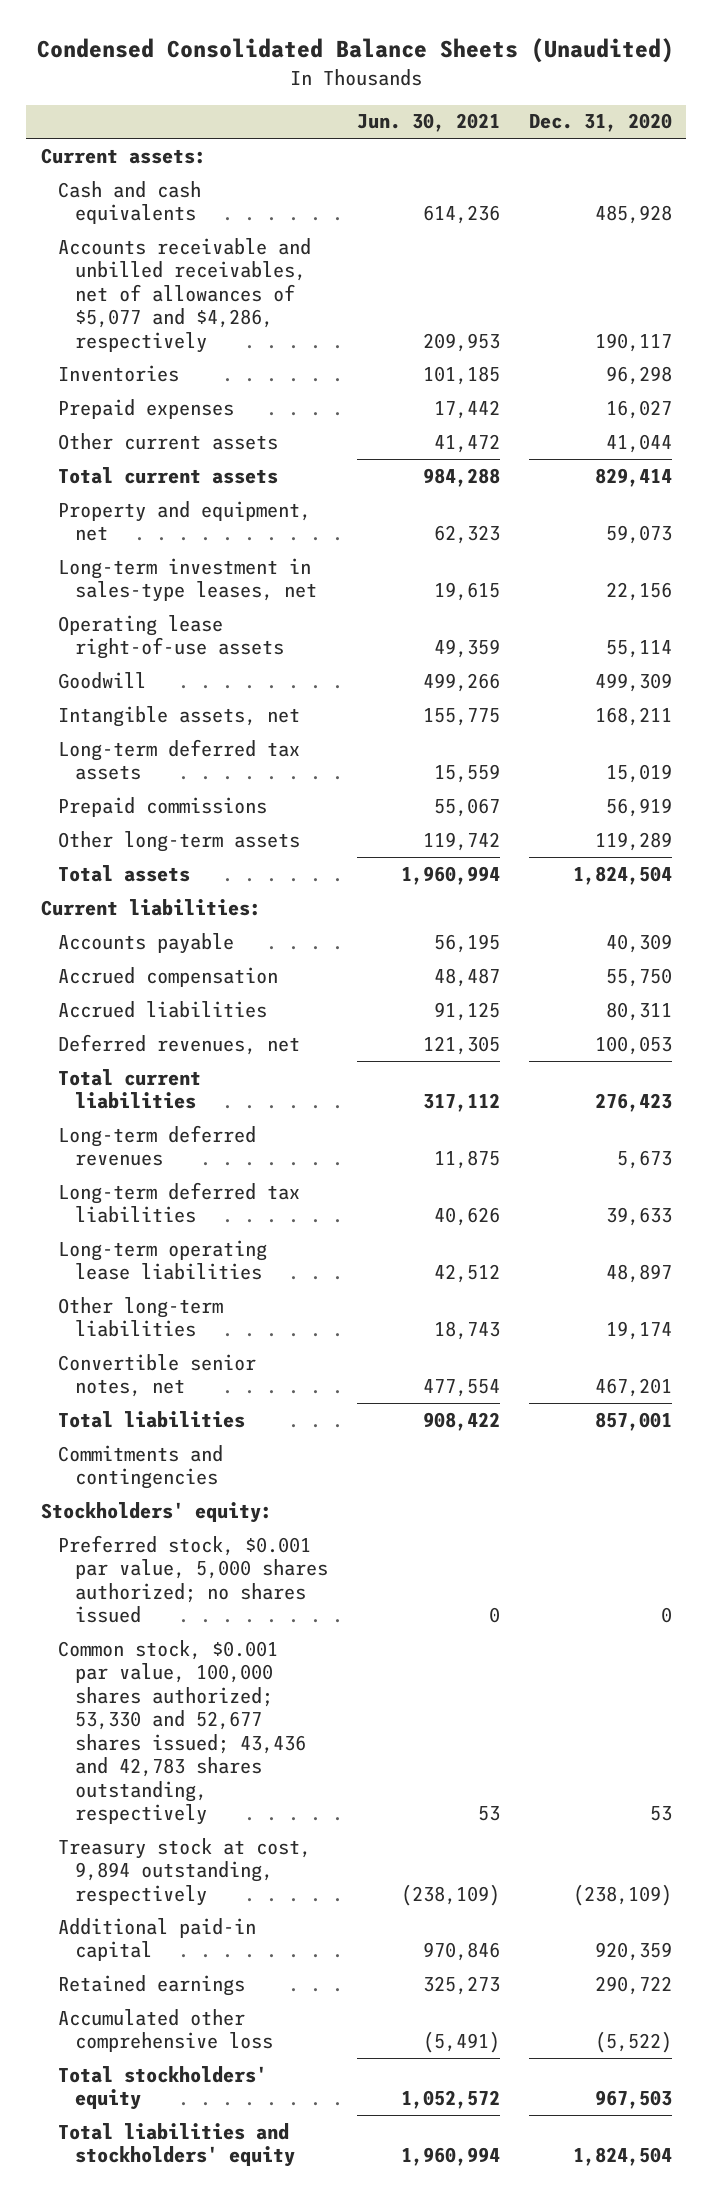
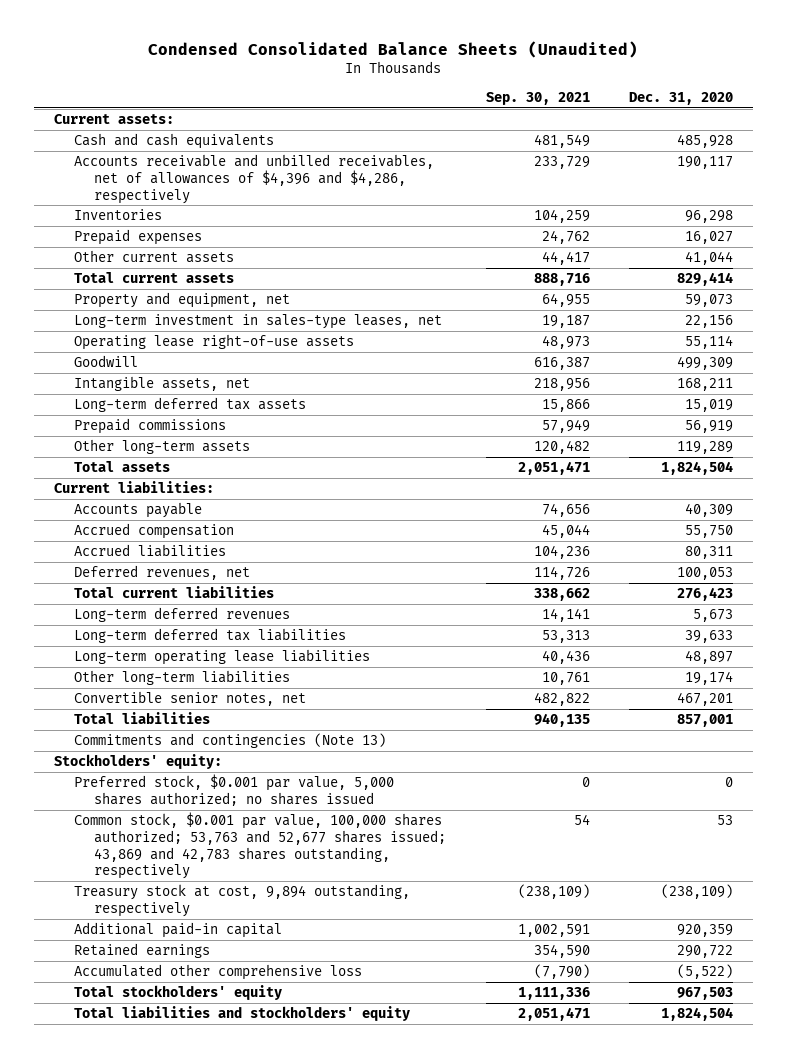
[357,113,501,133] Jun. 30, 2021 -> none
none -> [485,91,590,105] Sep. 30, 2021
[57,237,311,353] Accounts receivable and unbilled receivables, net of allowances of $5,077 and $4,286, respectively -> [73,154,434,204] Accounts receivable and unbilled receivables, net of allowances of $4,396 and $4,286, respectively
[57,1444,223,1490] Commitments and contingencies -> [73,733,386,749] Commitments and contingencies (Note 13)
[57,1639,307,1825] Common stock, $0.001 par value, 100,000 shares authorized; 53,330 and 52,677 shares issued; 43,436 and 42,783 shares outstanding, respectively -> [73,812,447,880] Common stock, $0.001 par value, 100,000 shares authorized; 53,763 and 52,677 shares issued; 43,869 and 42,783 shares outstanding, respectively

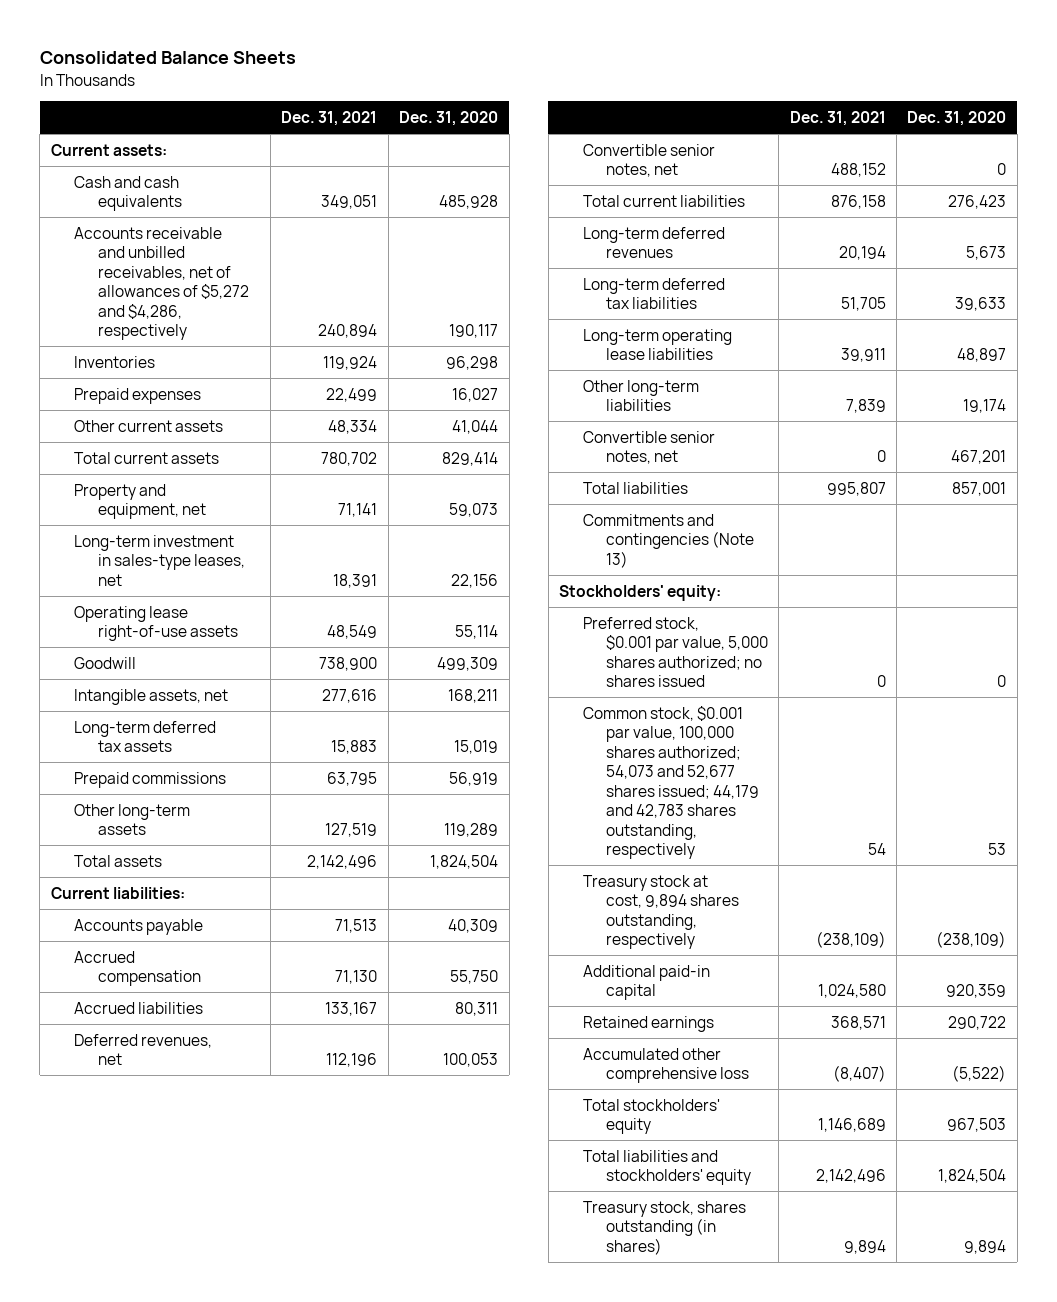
[148,40,639,58] Condensed Consolidated Balance Sheets (Unaudited) -> [39,51,296,65] Consolidated Balance Sheets
[485,91,590,105] Sep. 30, 2021 -> none
none -> [281,111,378,127] Dec. 31, 2021
[73,154,434,204] Accounts receivable and unbilled receivables, net of allowances of $4,396 and $4,286, respectively -> [74,226,249,341] Accounts receivable and unbilled receivables, net of allowances of $5,272 and $4,286, respectively
none -> [582,143,715,178] Convertible senior notes, net
[73,812,447,880] Common stock, $0.001 par value, 100,000 shares authorized; 53,763 and 52,677 shares issued; 43,869 and 42,783 shares outstanding, respectively -> [582,705,759,860] Common stock, $0.001 par value, 100,000 shares authorized; 54,073 and 52,677 shares issued; 44,179 and 42,783 shares outstanding, respectively
[73,884,410,917] Treasury stock at cost, 9,894 outstanding, respectively -> [582,874,739,950] Treasury stock at cost, 9,894 shares outstanding, respectively
none -> [582,1200,746,1255] Treasury stock, shares outstanding (in shares)

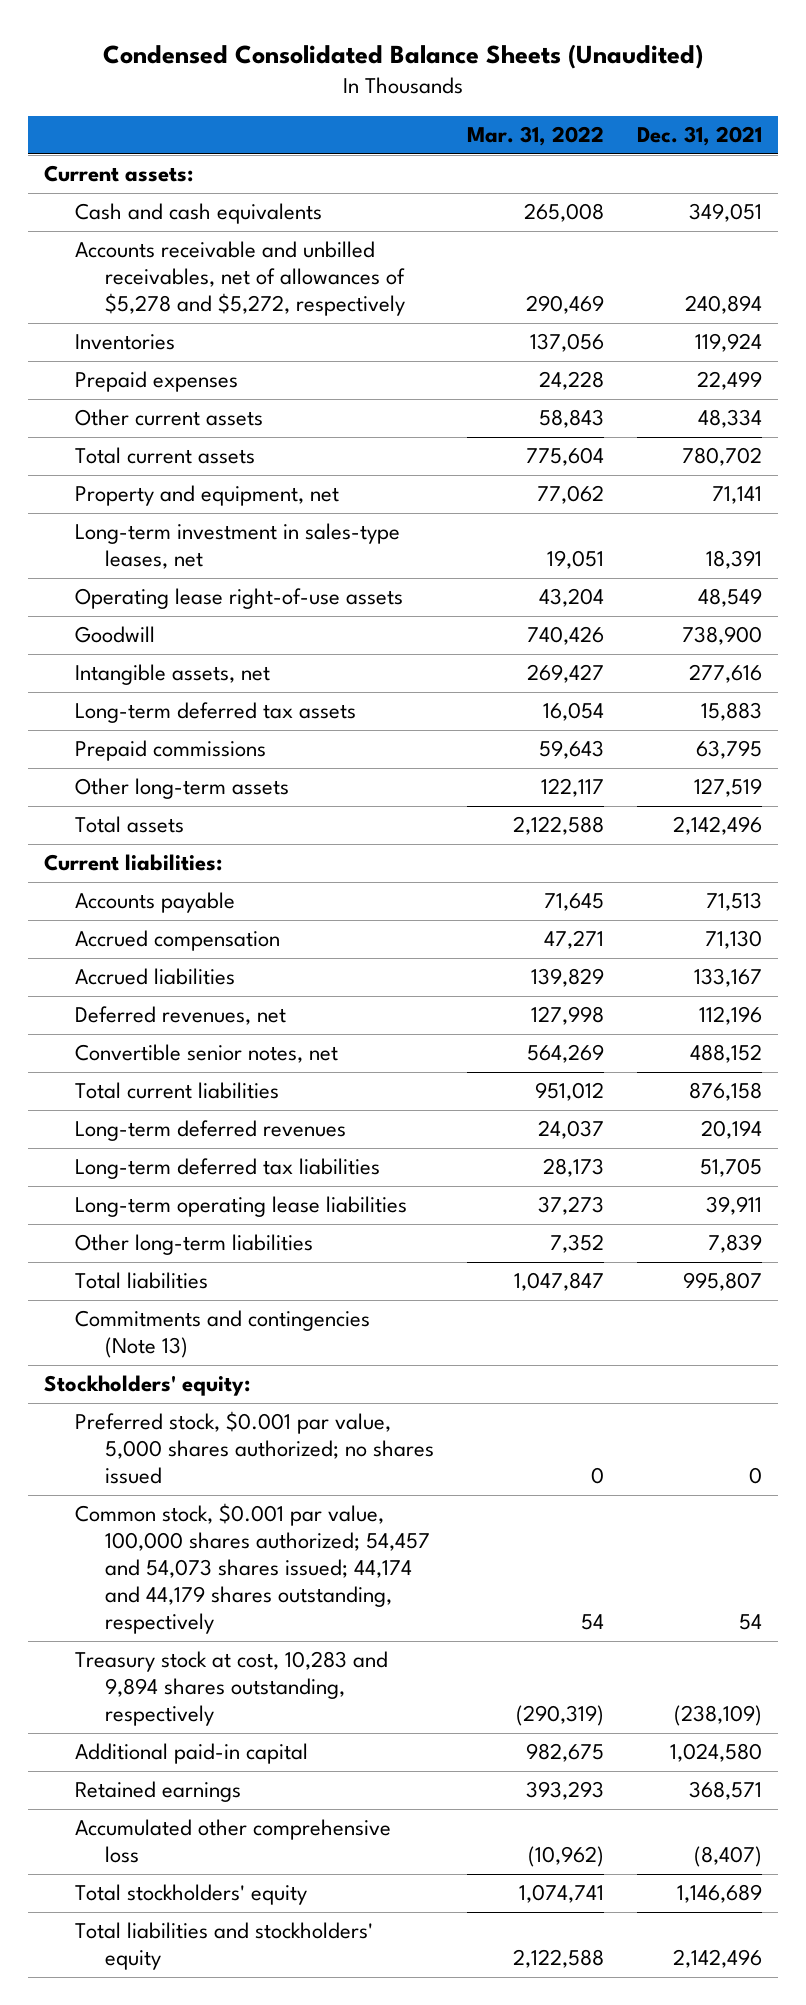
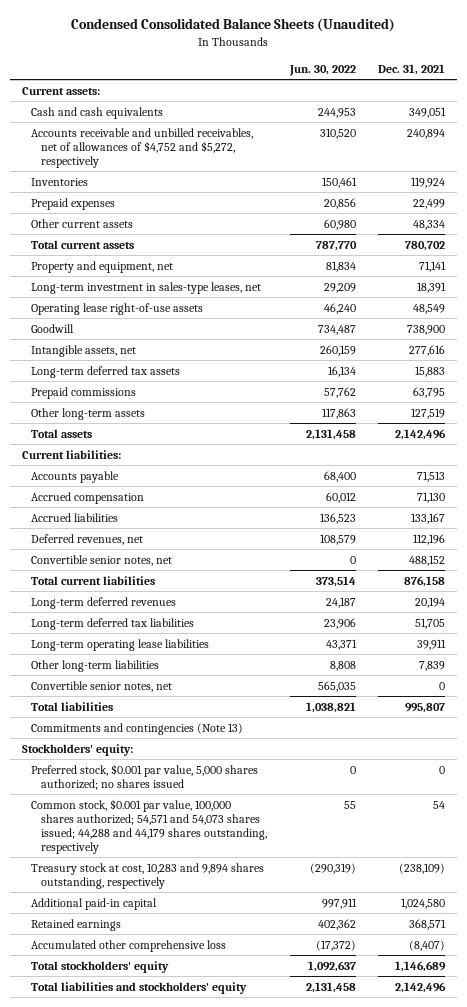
[466,126,604,147] Mar. 31, 2022 -> none
none -> [288,64,356,76] Jun. 30, 2022
[74,241,405,317] Accounts receivable and unbilled receivables, net of allowances of $5,278 and $5,272, respectively -> [31,127,254,168] Accounts receivable and unbilled receivables, net of allowances of $4,752 and $5,272, respectively
none -> [31,680,173,692] Convertible senior notes, net
[74,1503,430,1635] Common stock, $0.001 par value, 100,000 shares authorized; 54,457 and 54,073 shares issued; 44,174 and 44,179 shares outstanding, respectively -> [31,798,268,854] Common stock, $0.001 par value, 100,000 shares authorized; 54,571 and 54,073 shares issued; 44,288 and 44,179 shares outstanding, respectively

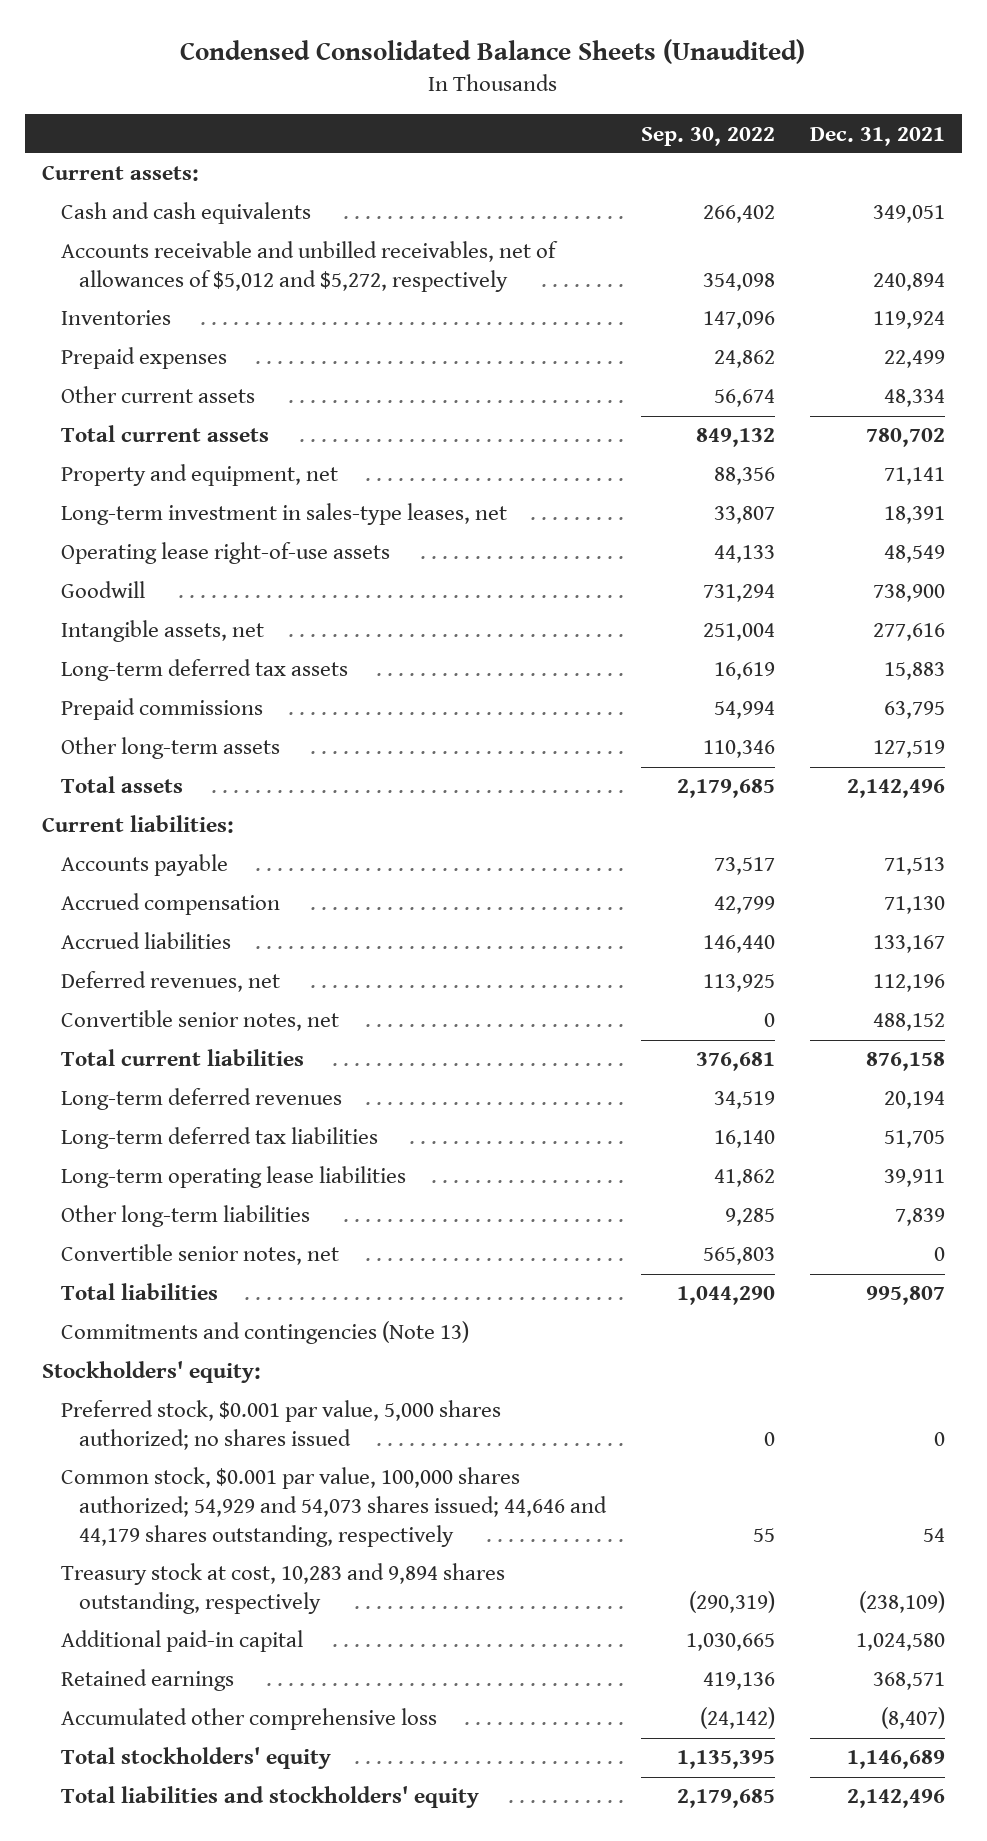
[288,64,356,76] Jun. 30, 2022 -> none
none -> [641,126,776,146] Sep. 30, 2022
[31,127,254,168] Accounts receivable and unbilled receivables, net of allowances of $4,752 and $5,272, respectively -> [60,241,558,293] Accounts receivable and unbilled receivables, net of allowances of $5,012 and $5,272, respectively
[31,798,268,854] Common stock, $0.001 par value, 100,000 shares authorized; 54,571 and 54,073 shares issued; 44,288 and 44,179 shares outstanding, respectively -> [60,1467,608,1547] Common stock, $0.001 par value, 100,000 shares authorized; 54,929 and 54,073 shares issued; 44,646 and 44,179 shares outstanding, respectively

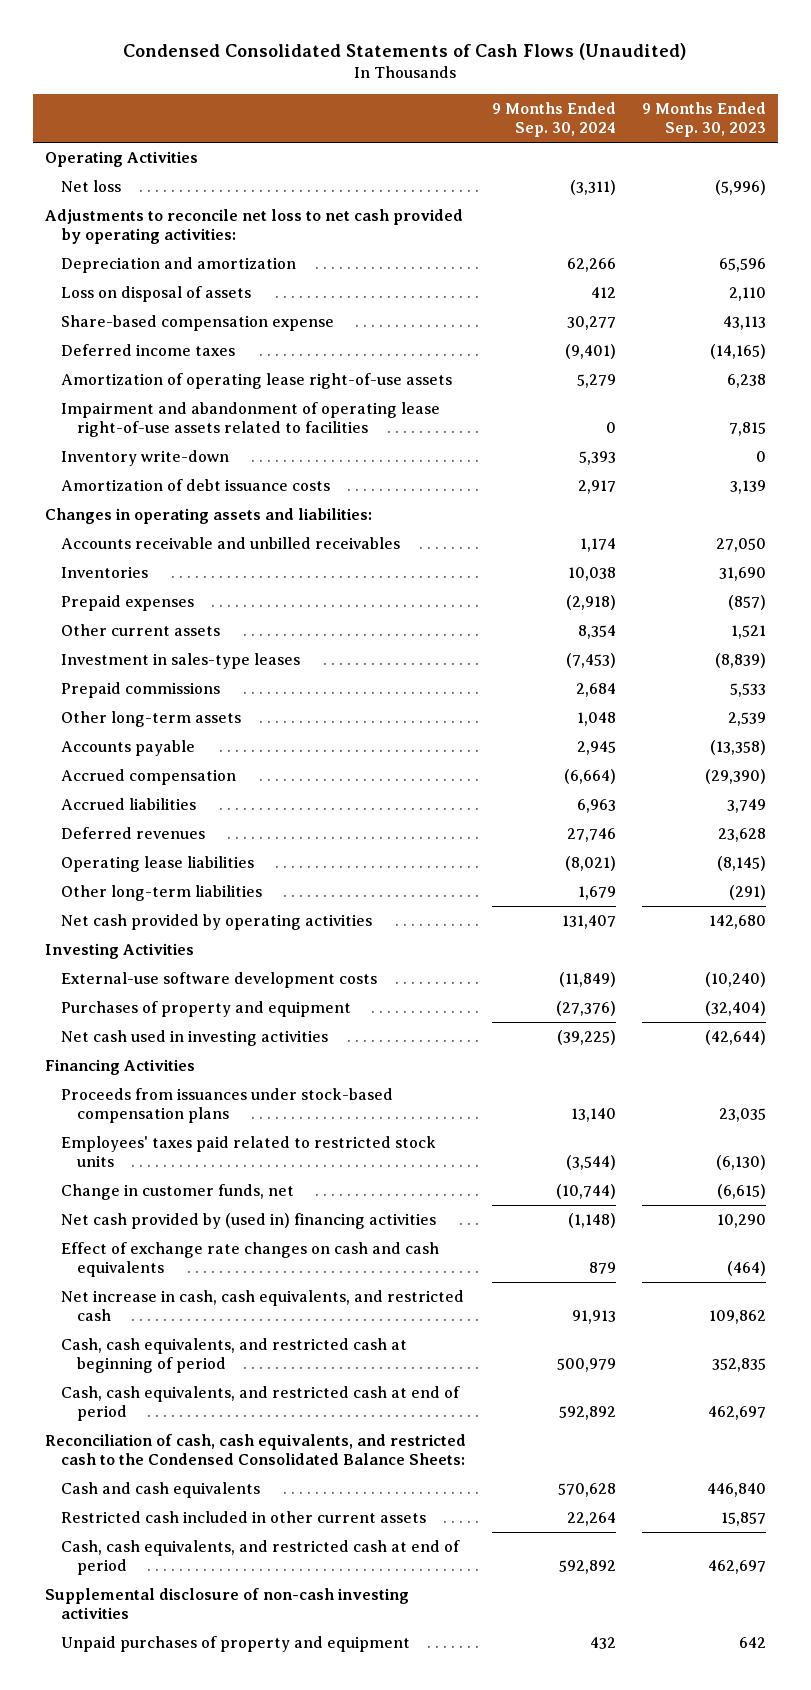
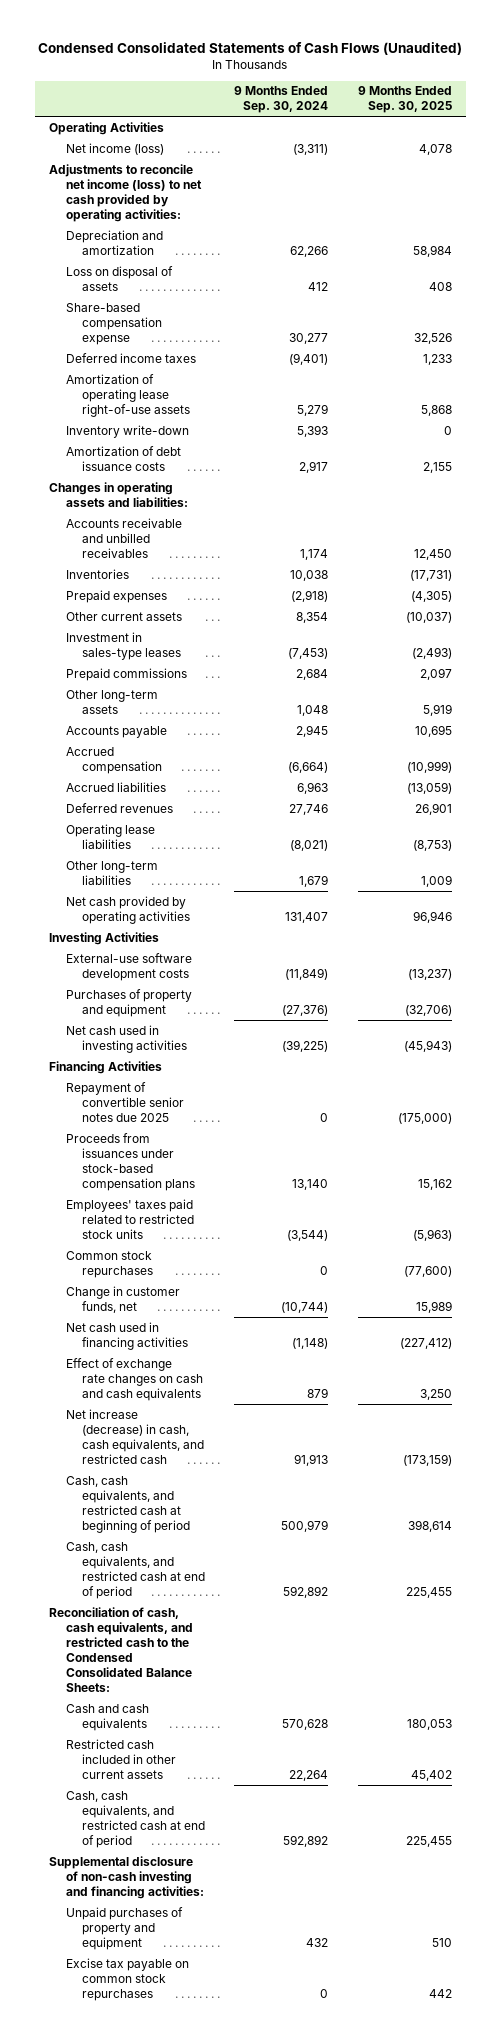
[641,102,766,138] 9 Months Ended Sep. 30, 2023 -> none
none -> [357,86,452,114] 9 Months Ended Sep. 30, 2025
[61,179,122,192] Net loss -> [65,142,164,155] Net income (loss)
[45,208,464,245] Adjustments to reconcile net loss to net cash provided by operating activities: -> [49,163,202,223] Adjustments to reconcile net income (loss) to net cash provided by operating activities:
[61,401,441,438] Impairment and abandonment of operating lease right-of-use assets related to facilities -> none
none -> [65,1081,185,1122] Repayment of convertible senior notes due 2025
none -> [65,1250,154,1278] Common stock repurchases
[61,1212,437,1229] Net cash provided by (used in) financing activities -> [65,1321,189,1350] Net cash used in financing activities
[61,1289,465,1322] Net increase in cash, cash equivalents, and restricted cash -> [65,1408,205,1465] Net increase (decrease) in cash, cash equivalents, and restricted cash
[45,1587,410,1620] Supplemental disclosure of non-cash investing activities -> [49,1855,204,1899] Supplemental disclosure of non-cash investing and financing activities:
none -> [65,1957,189,2001] Excise tax payable on common stock repurchases

